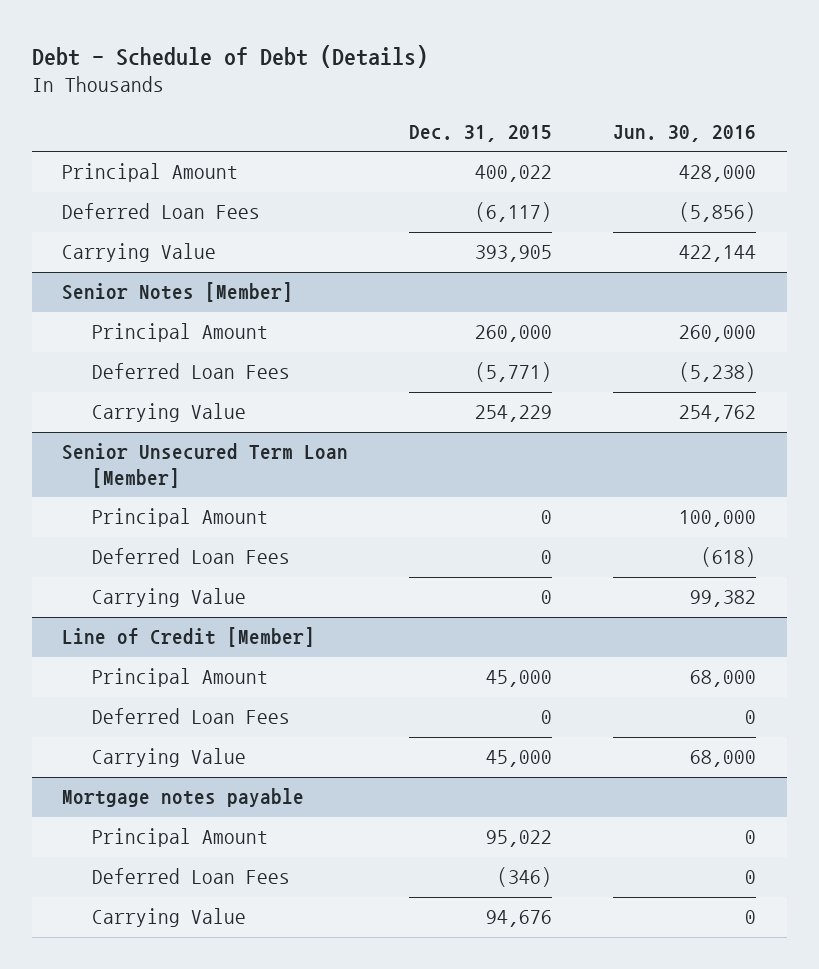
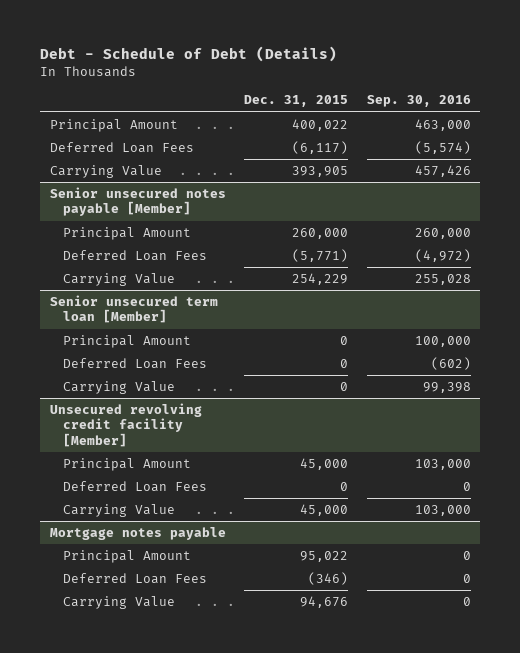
[613,124,757,142] Jun. 30, 2016 -> none
none -> [366,95,471,108] Sep. 30, 2016
[62,282,294,303] Senior Notes [Member] -> [49,187,226,217] Senior unsecured notes payable [Member]
[62,443,349,488] Senior Unsecured Term Loan [Member] -> [49,295,218,324] Senior unsecured term loan [Member]
[62,627,316,648] Line of Credit [Member] -> [49,403,202,447] Unsecured revolving credit facility [Member]

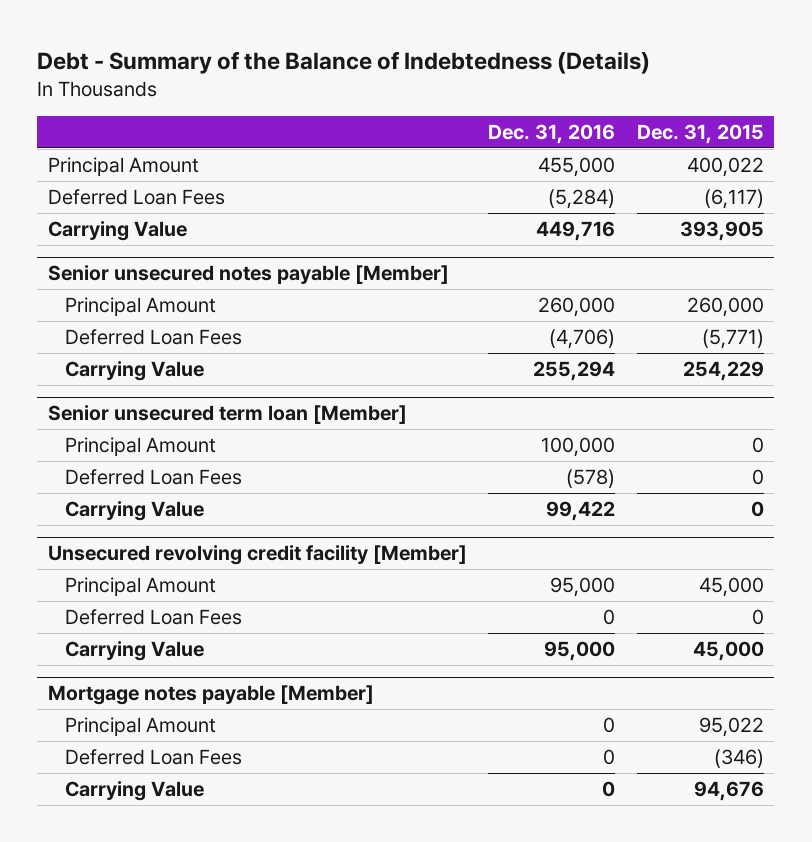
[40,46,338,63] Debt - Schedule of Debt (Details) -> [37,50,651,74] Debt - Summary of the Balance of Indebtedness (Details)
[366,95,471,108] Sep. 30, 2016 -> none
none -> [488,124,616,145] Dec. 31, 2016
[49,527,226,541] Mortgage notes payable -> [47,685,374,706] Mortgage notes payable [Member]

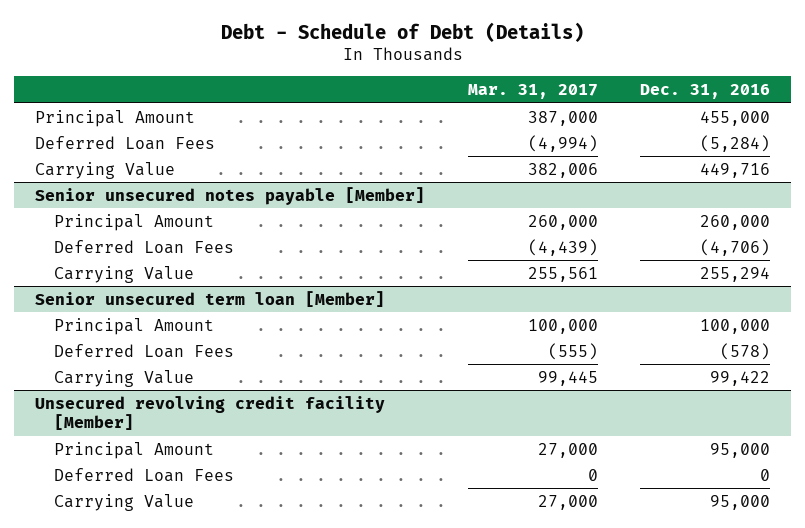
[37,50,651,74] Debt - Summary of the Balance of Indebtedness (Details) -> [220,21,584,42] Debt - Schedule of Debt (Details)
[636,124,764,145] Dec. 31, 2015 -> none
none -> [467,84,598,100] Mar. 31, 2017
[47,685,374,706] Mortgage notes payable [Member] -> none
[65,716,217,736] Principal Amount -> none
[65,748,243,765] Deferred Loan Fees -> none
[65,780,205,801] Carrying Value -> none

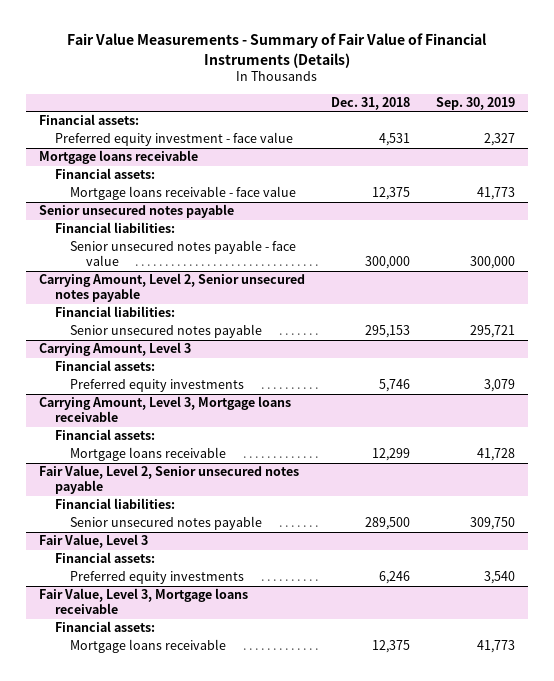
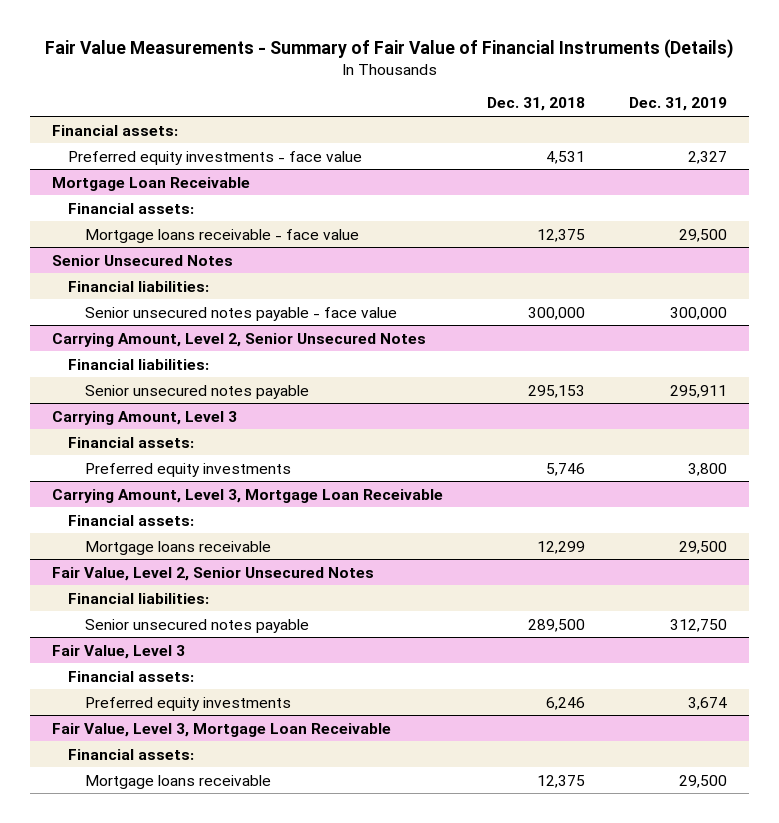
[435,96,515,110] Sep. 30, 2019 -> none
none -> [629,97,728,112] Dec. 31, 2019
[54,132,293,147] Preferred equity investment - face value -> [68,150,363,165] Preferred equity investments - face value
[39,150,199,165] Mortgage loans receivable -> [52,176,251,191] Mortgage Loan Receivable
[39,204,235,219] Senior unsecured notes payable -> [52,254,234,266] Senior Unsecured Notes
[39,273,306,303] Carrying Amount, Level 2, Senior unsecured notes payable -> [52,332,427,347] Carrying Amount, Level 2, Senior Unsecured Notes
[39,396,292,423] Carrying Amount, Level 3, Mortgage loans receivable -> [52,488,444,503] Carrying Amount, Level 3, Mortgage Loan Receivable
[39,465,300,495] Fair Value, Level 2, Senior unsecured notes payable -> [52,566,375,581] Fair Value, Level 2, Senior Unsecured Notes
[39,588,249,615] Fair Value, Level 3, Mortgage loans receivable -> [52,722,392,737] Fair Value, Level 3, Mortgage Loan Receivable

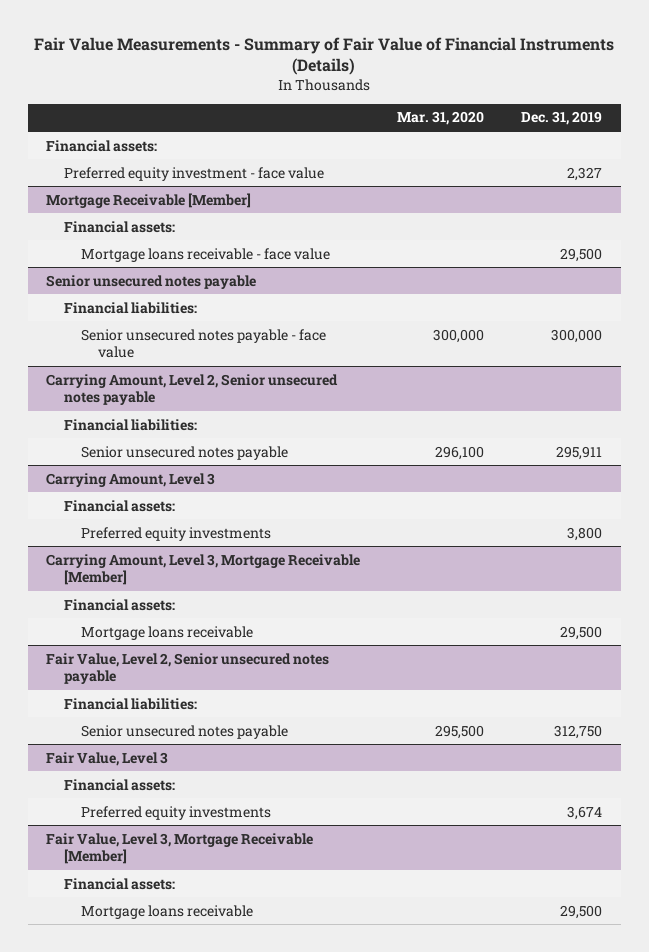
[487,97,586,112] Dec. 31, 2018 -> none
none -> [397,111,485,126] Mar. 31, 2020
[68,150,363,165] Preferred equity investments - face value -> [63,166,324,181] Preferred equity investment - face value
[52,176,251,191] Mortgage Loan Receivable -> [46,192,252,208] Mortgage Receivable [Member]
[52,254,234,266] Senior Unsecured Notes -> [46,274,257,289] Senior unsecured notes payable
[52,332,427,347] Carrying Amount, Level 2, Senior Unsecured Notes -> [46,373,339,406] Carrying Amount, Level 2, Senior unsecured notes payable
[52,488,444,503] Carrying Amount, Level 3, Mortgage Loan Receivable -> [46,553,361,586] Carrying Amount, Level 3, Mortgage Receivable [Member]
[52,566,375,581] Fair Value, Level 2, Senior Unsecured Notes -> [46,652,330,685] Fair Value, Level 2, Senior unsecured notes payable
[52,722,392,737] Fair Value, Level 3, Mortgage Loan Receivable -> [46,832,314,865] Fair Value, Level 3, Mortgage Receivable [Member]

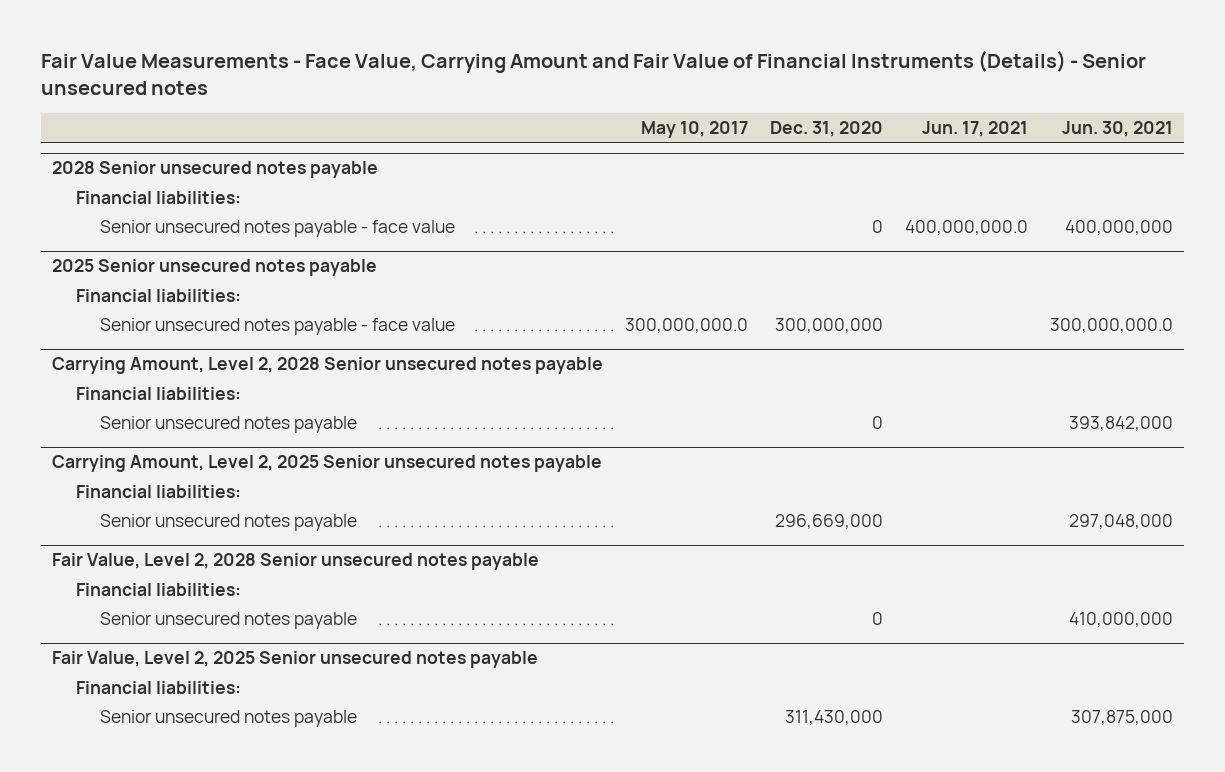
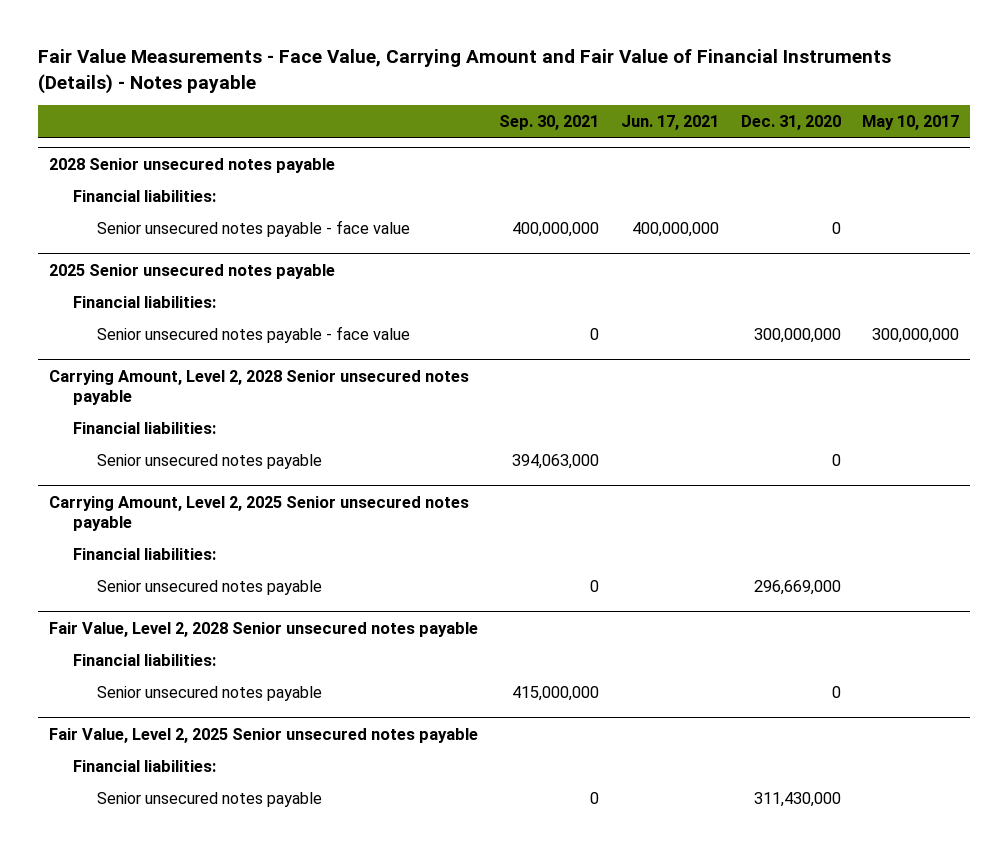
[41,50,1147,96] Fair Value Measurements - Face Value, Carrying Amount and Fair Value of Financial Instruments (Details) - Senior unsecured notes -> [37,49,891,94] Fair Value Measurements - Face Value, Carrying Amount and Fair Value of Financial Instruments (Details) - Notes payable
[1061,120,1173,137] Jun. 30, 2021 -> none
none -> [499,115,600,131] Sep. 30, 2021
[904,220,1028,236] 400,000,000.0 -> [632,221,720,237] 400,000,000
[625,318,749,334] 300,000,000.0 -> [872,327,960,343] 300,000,000

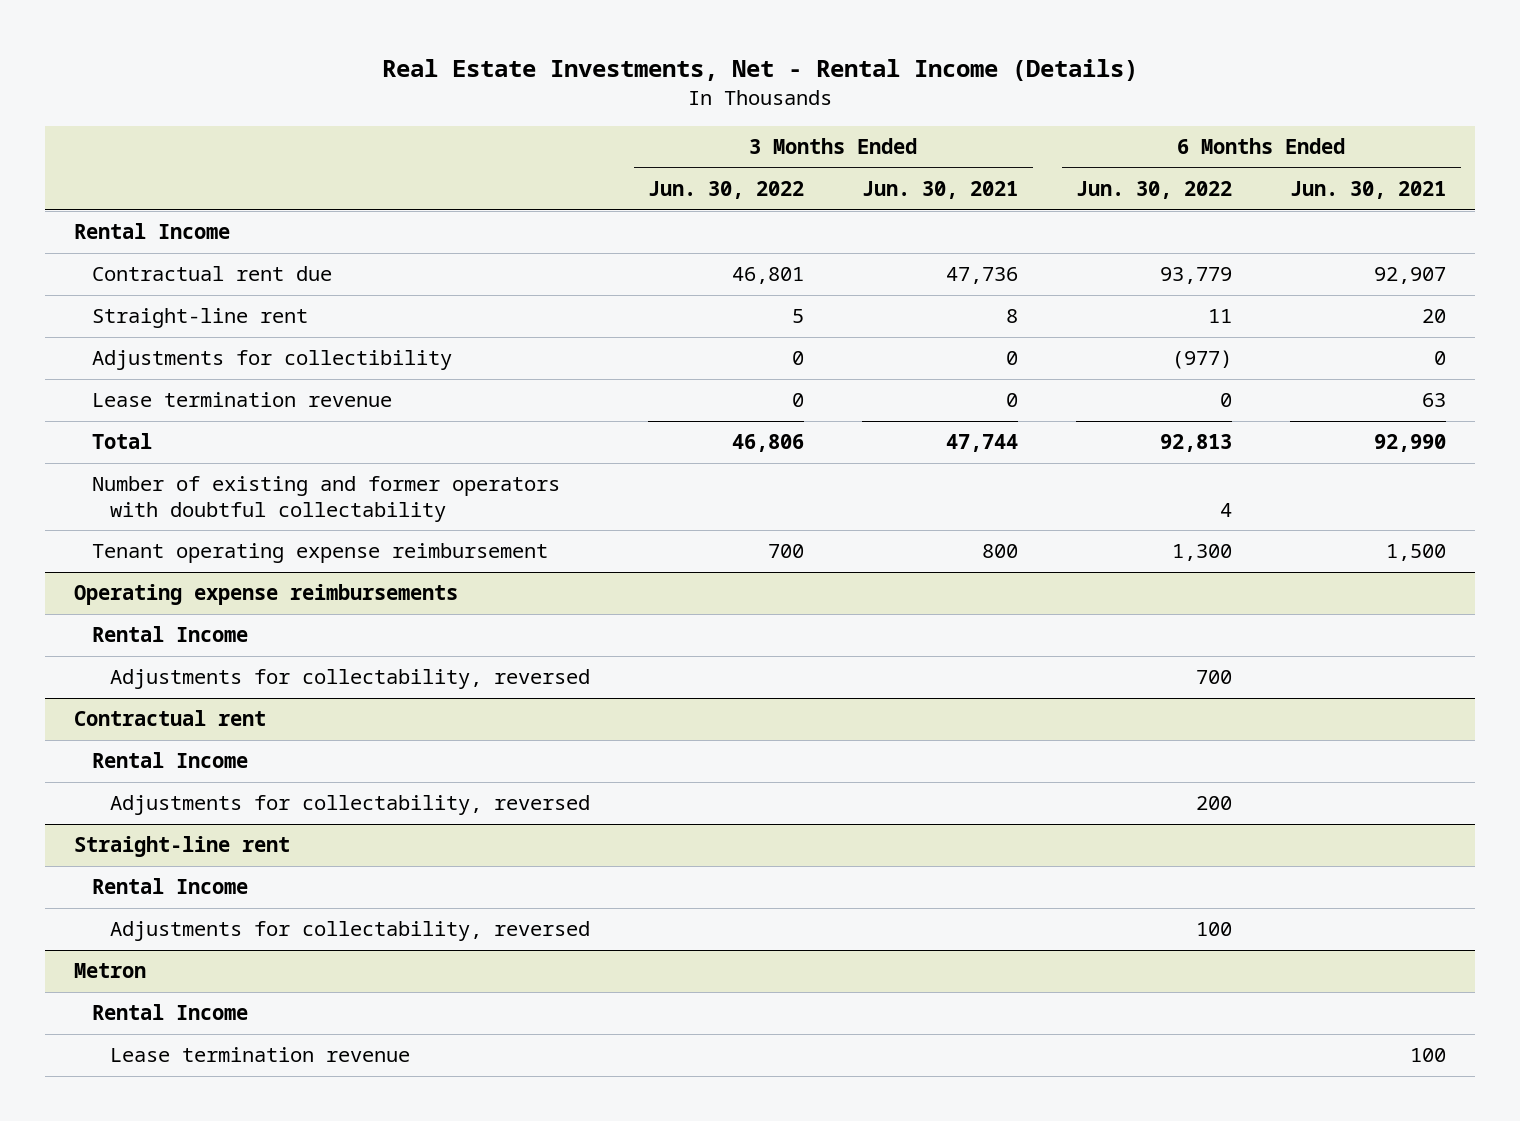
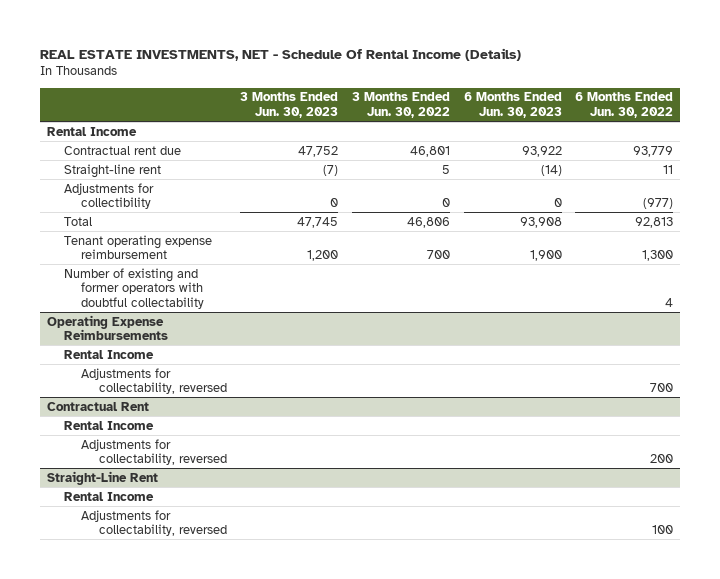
[382,59,1139,82] Real Estate Investments, Net - Rental Income (Details) -> [39,47,521,61] REAL ESTATE INVESTMENTS, NET - Schedule Of Rental Income (Details)
[862,181,1019,200] Jun. 30, 2021 -> none
[1290,181,1447,200] Jun. 30, 2021 -> none
none -> [240,92,339,118] 3 Months Ended Jun. 30, 2023
none -> [463,92,562,118] 6 Months Ended Jun. 30, 2023
[92,392,393,408] Lease termination revenue -> none
[92,476,561,522] Number of existing and former operators with doubtful collectability -> [64,267,205,309] Number of existing and former operators with doubtful collectability
[74,584,459,606] Operating expense reimbursements -> [46,314,169,341] Operating Expense Reimbursements
[74,710,267,727] Contractual rent -> [46,401,149,411] Contractual Rent
[74,836,291,858] Straight-line rent -> [46,470,158,485] Straight-Line Rent
[74,963,147,979] Metron -> none
[92,1004,249,1021] Rental Income -> none
[110,1047,411,1063] Lease termination revenue -> none

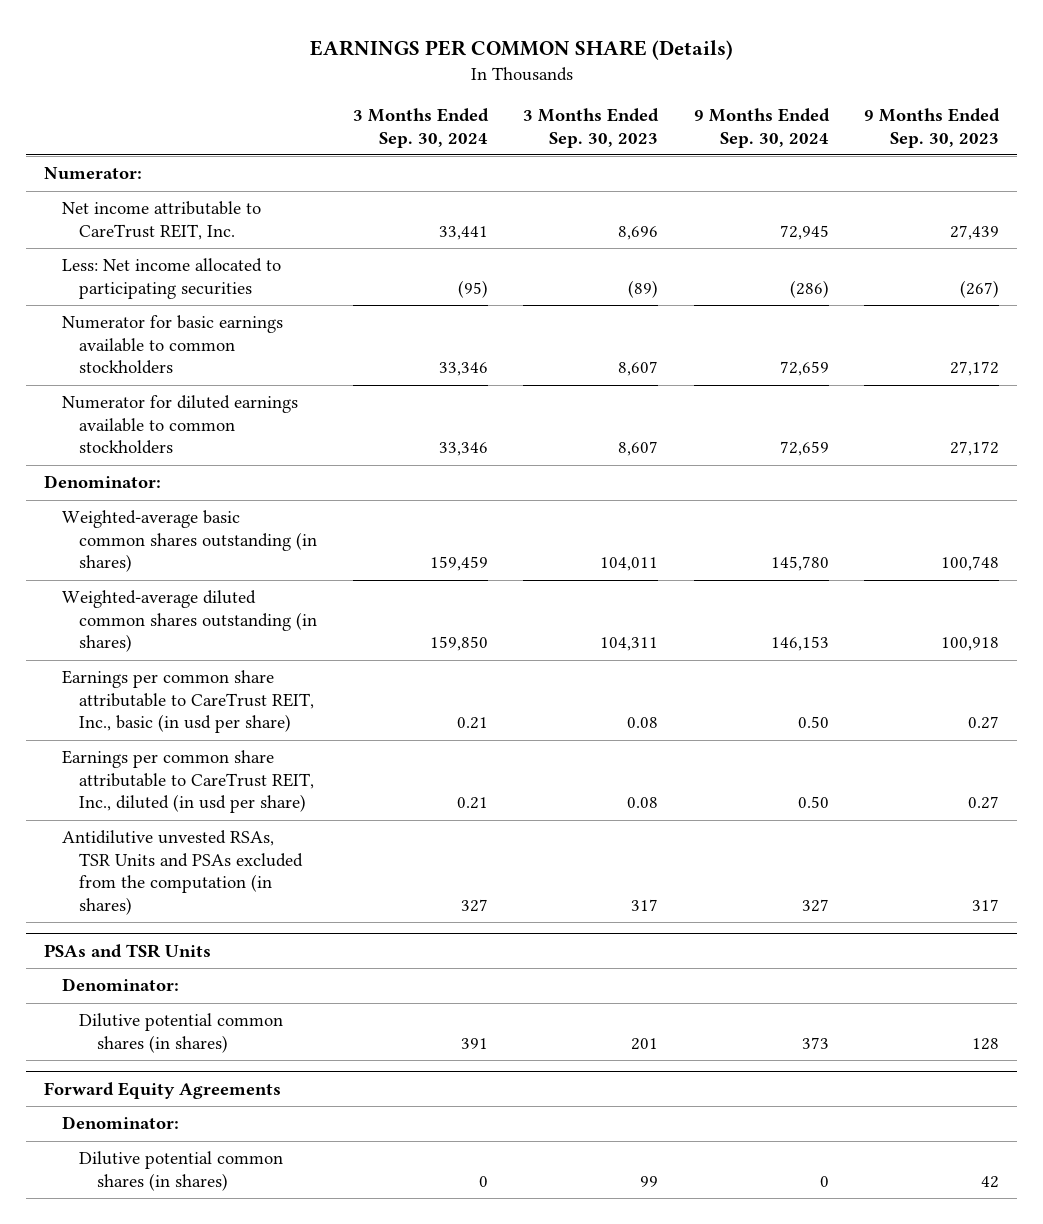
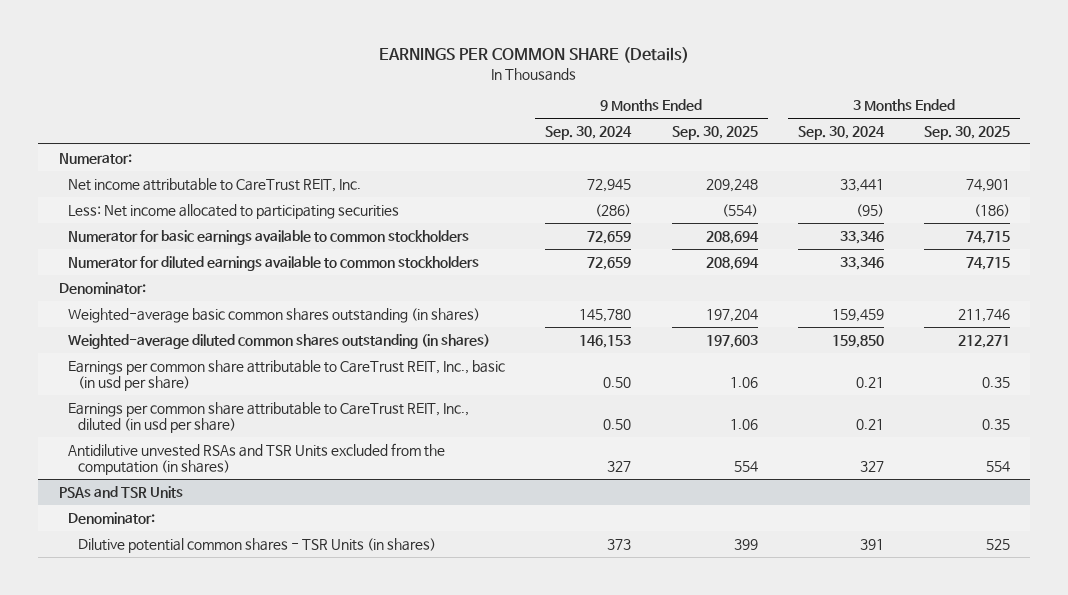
[523,108,660,148] 3 Months Ended Sep. 30, 2023 -> none
[864,108,1001,148] 9 Months Ended Sep. 30, 2023 -> none
none -> [671,125,758,140] Sep. 30, 2025
none -> [923,125,1010,140] Sep. 30, 2025
[61,830,304,915] Antidilutive unvested RSAs, TSR Units and PSAs excluded from the computation (in shares) -> [68,442,446,476] Antidilutive unvested RSAs and TSR Units excluded from the computation (in shares)
[43,1081,281,1099] Forward Equity Agreements -> none
[61,1116,179,1130] Denominator: -> none
[79,1151,284,1191] Dilutive potential common shares (in shares) -> none
[79,1013,284,1053] Dilutive potential common shares (in shares) -> [78,537,437,553] Dilutive potential common shares - TSR Units (in shares)

